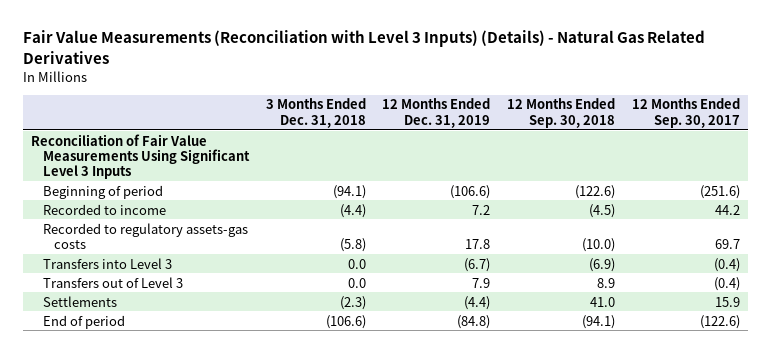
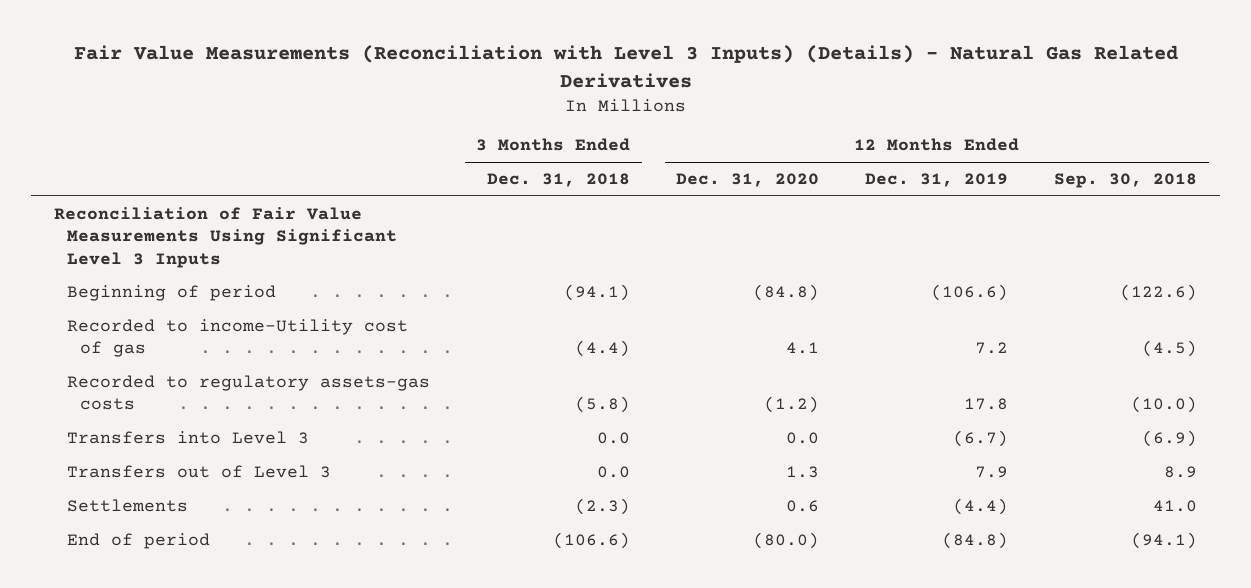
[631,98,740,128] 12 Months Ended Sep. 30, 2017 -> none
none -> [676,173,820,188] Dec. 31, 2020
[42,203,166,215] Recorded to income -> [67,318,409,358] Recorded to income-Utility cost of gas

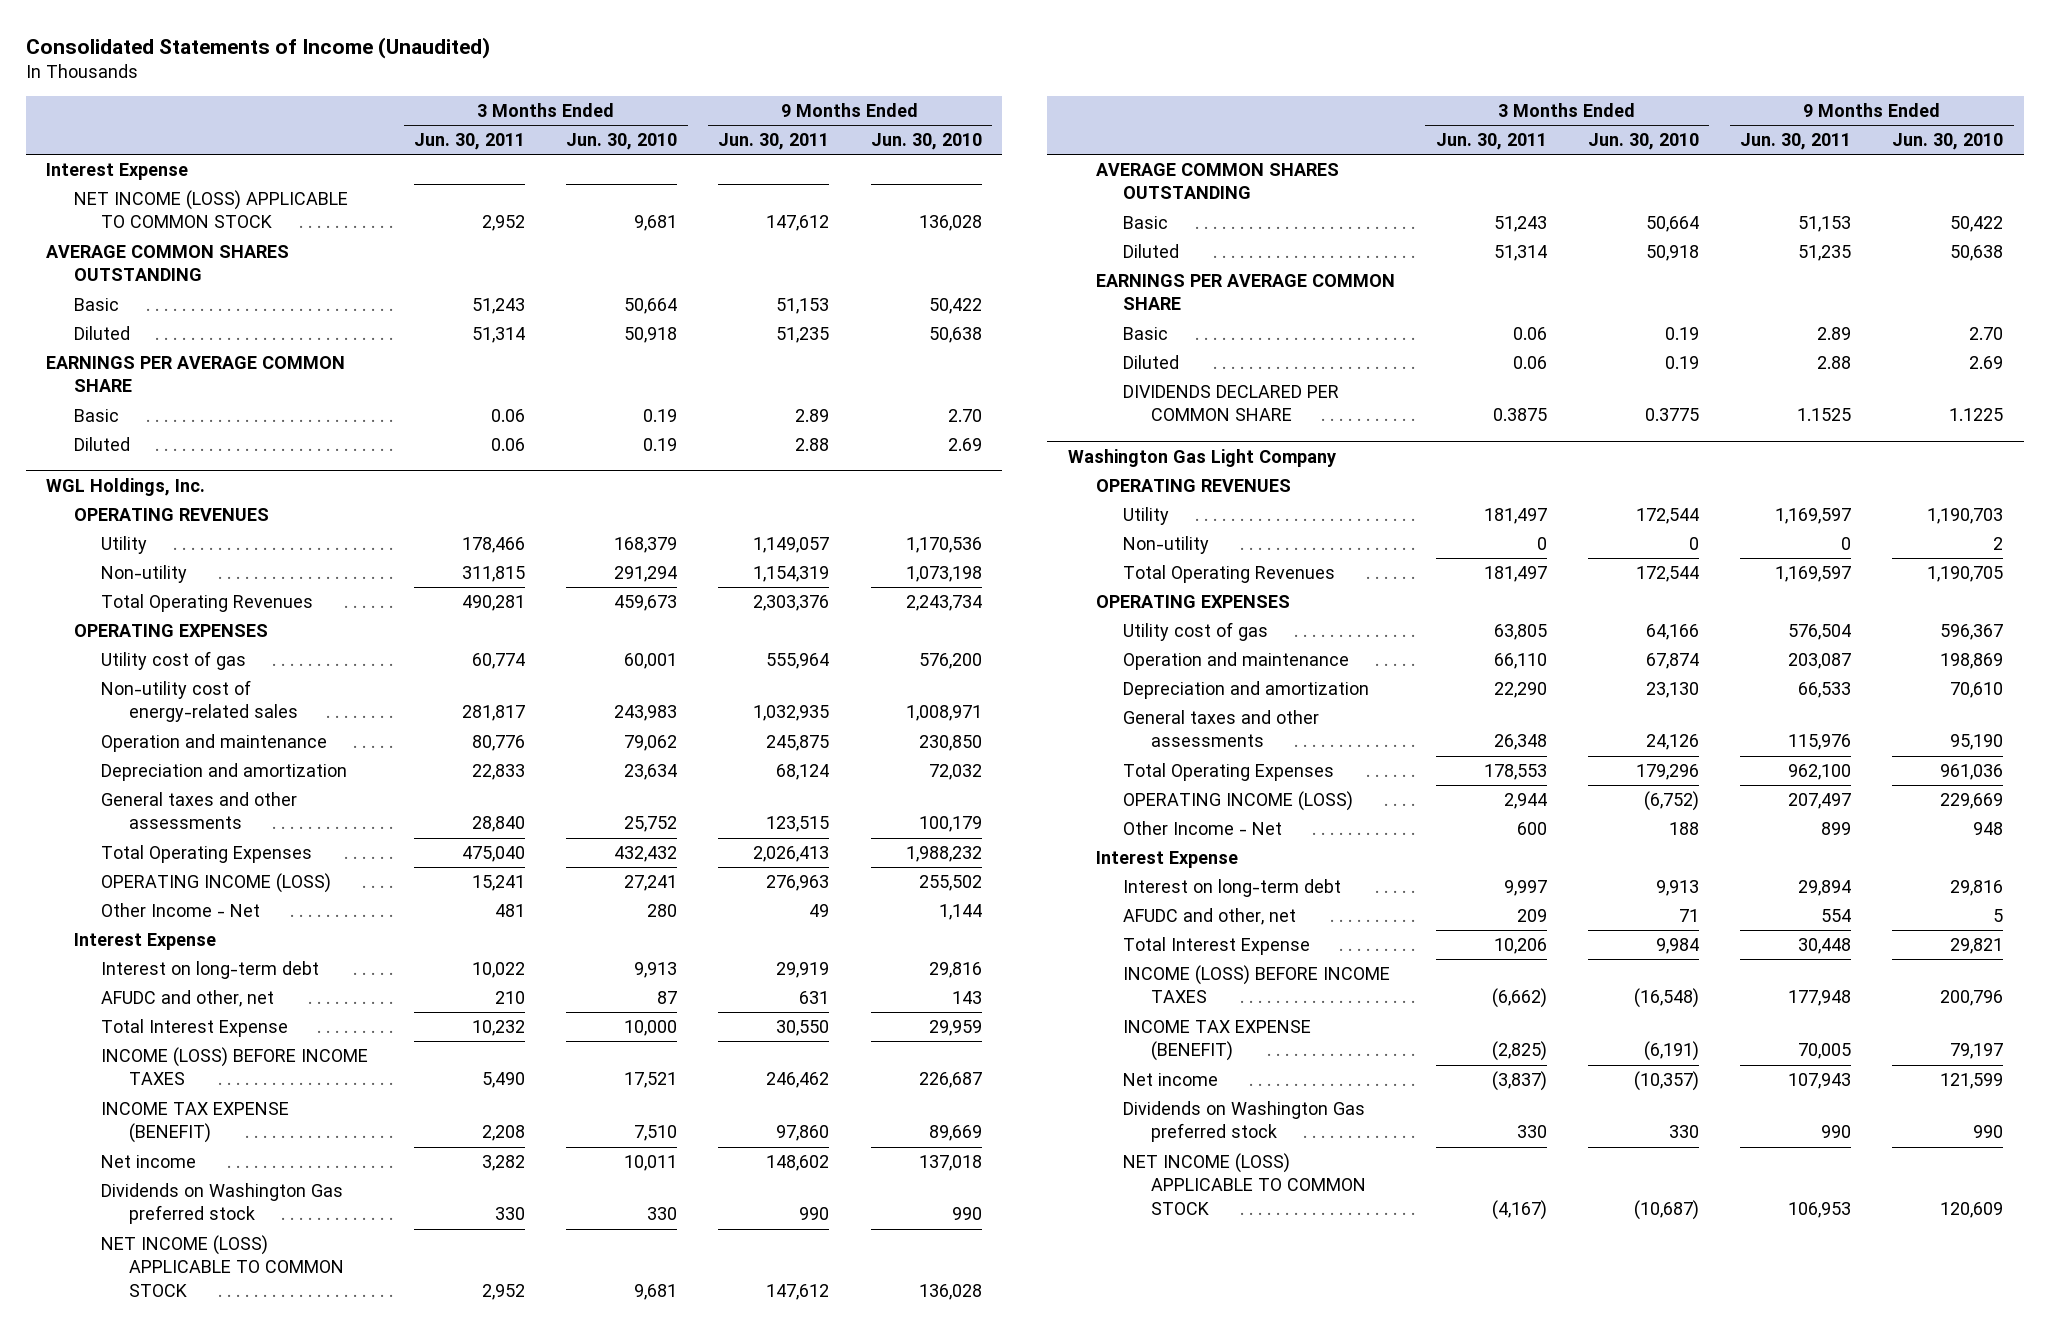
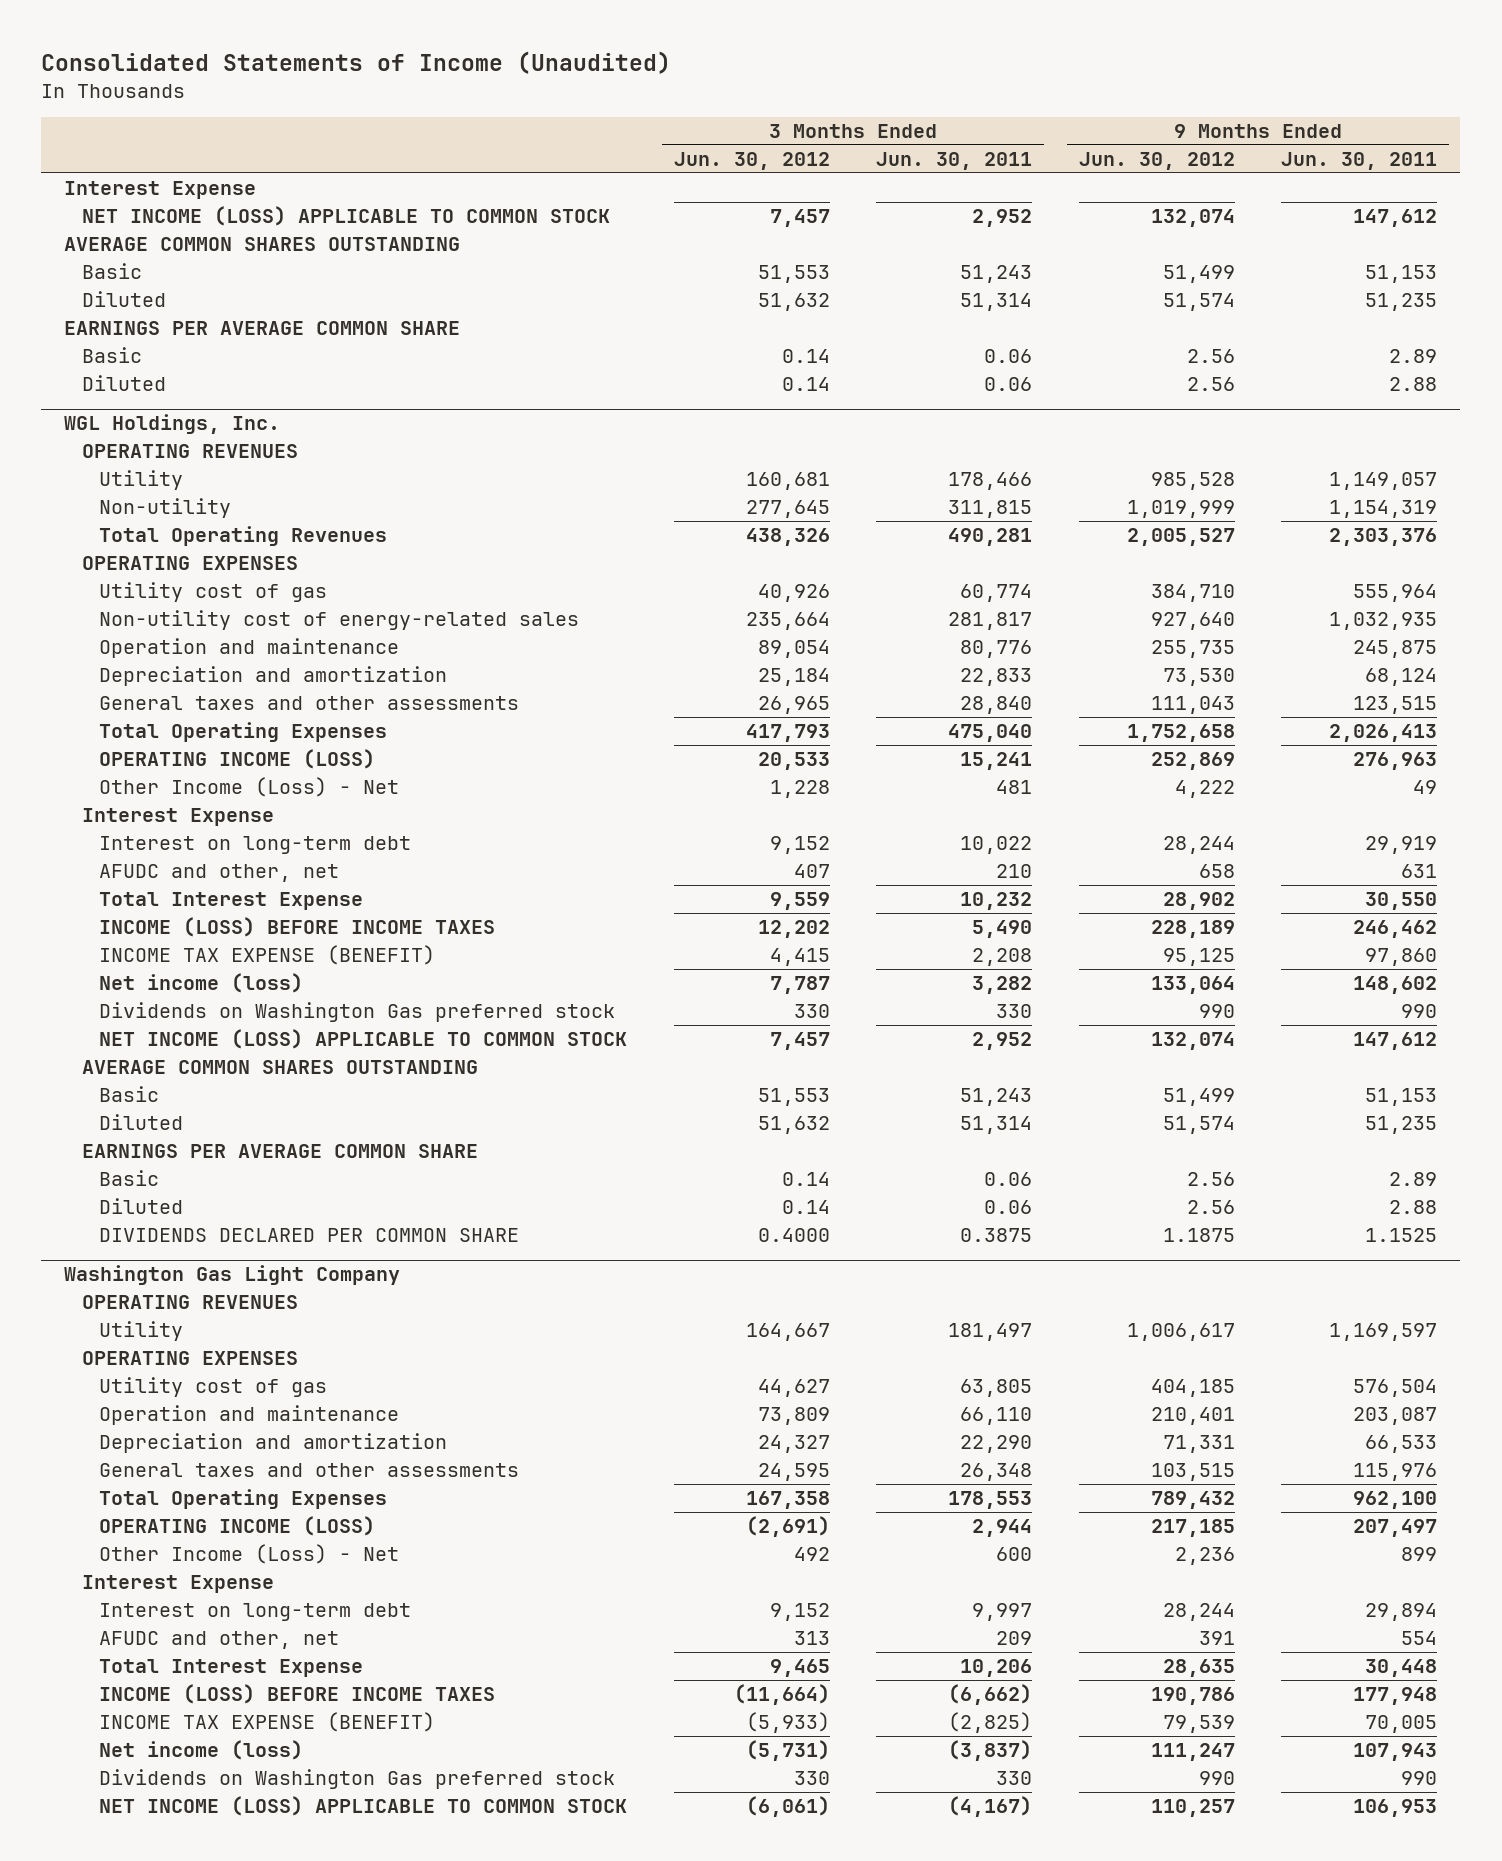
[566,133,678,151] Jun. 30, 2010 -> none
[870,133,982,151] Jun. 30, 2010 -> none
none -> [673,151,830,170] Jun. 30, 2012
none -> [1078,151,1235,170] Jun. 30, 2012
[101,902,261,917] Other Income - Net -> [99,776,400,797] Other Income (Loss) - Net
[101,1154,197,1168] Net income -> [99,972,304,993] Net income (loss)
[1123,535,1210,554] Non-utility -> none
[1123,564,1336,583] Total Operating Revenues -> none
[1123,820,1283,835] Other Income - Net -> [99,1543,400,1564] Other Income (Loss) - Net
[1123,1072,1219,1086] Net income -> [99,1739,304,1760] Net income (loss)

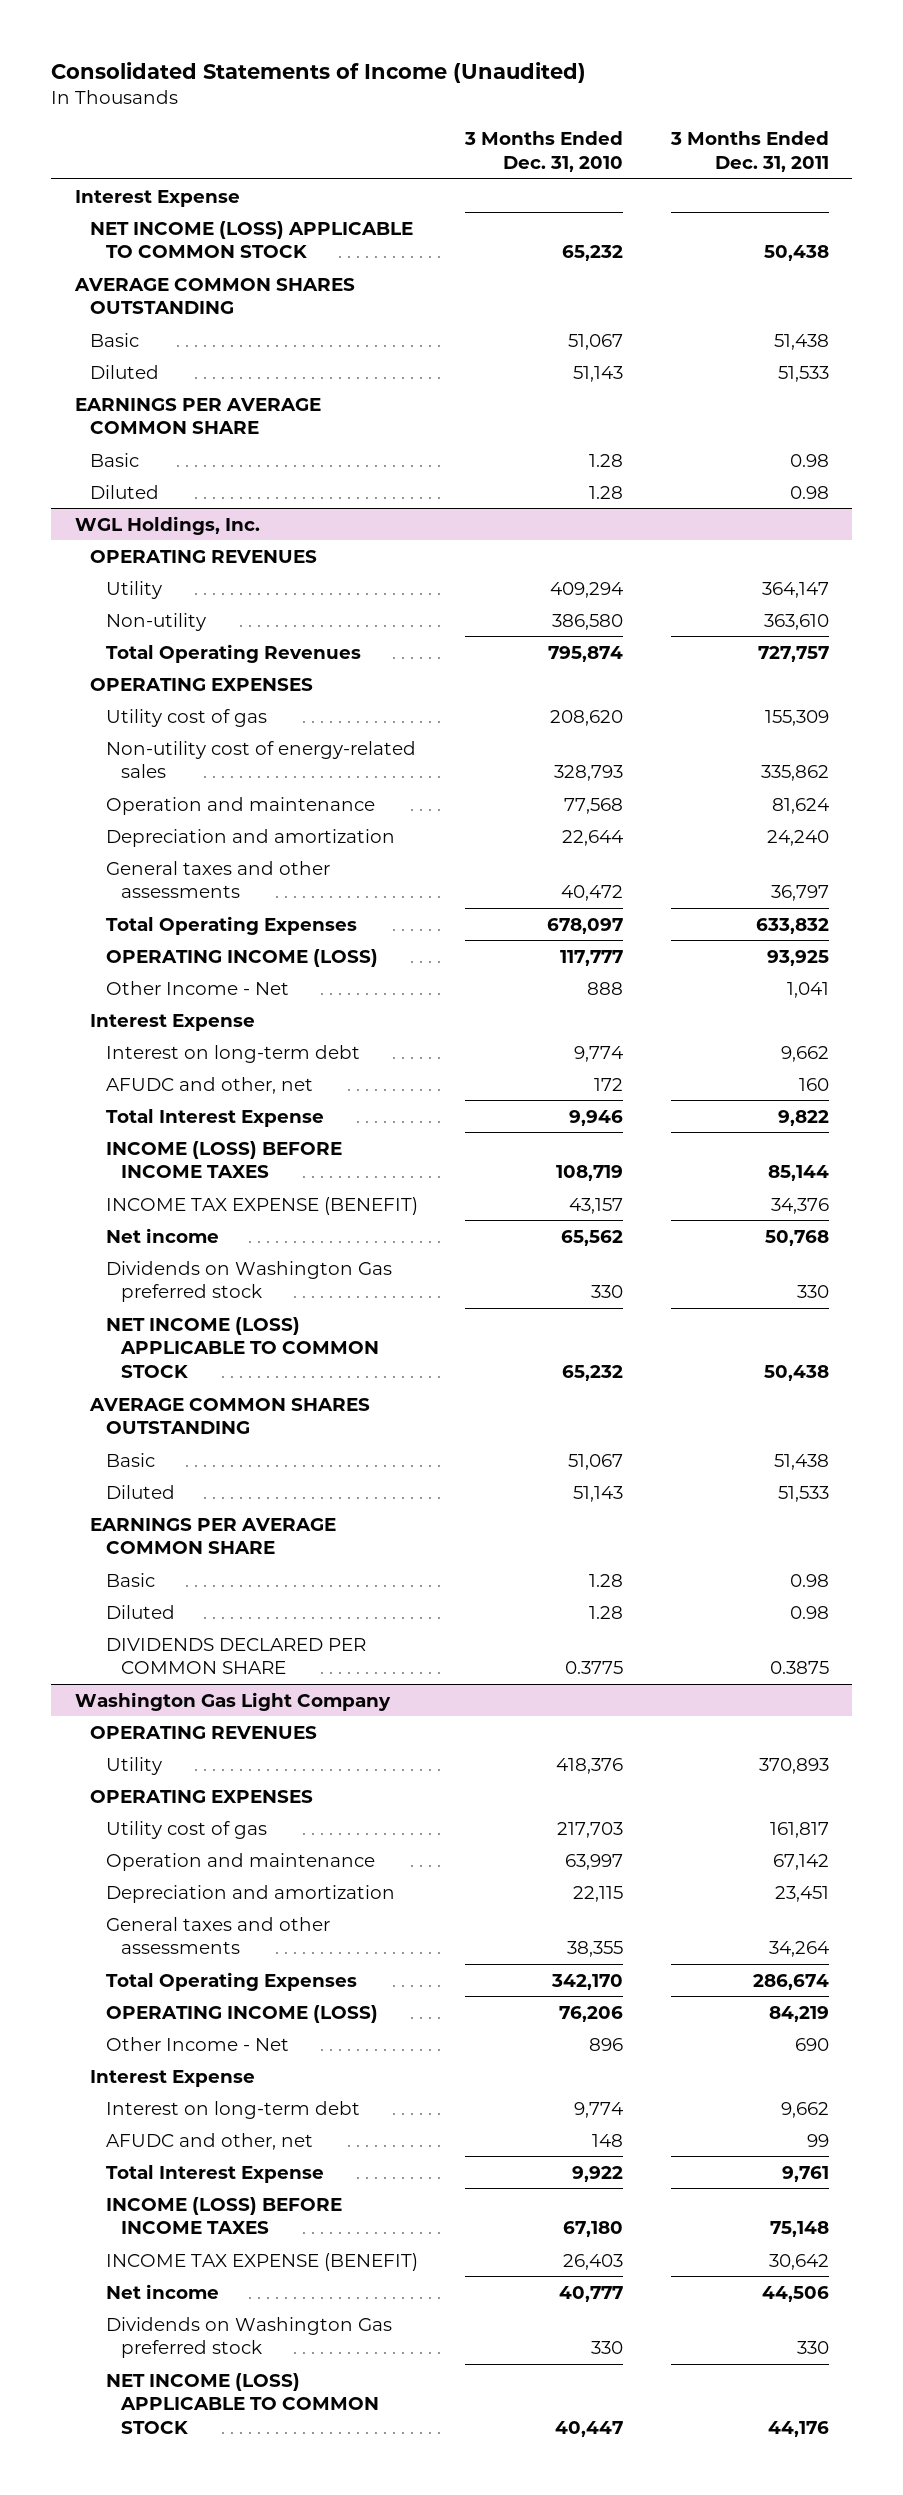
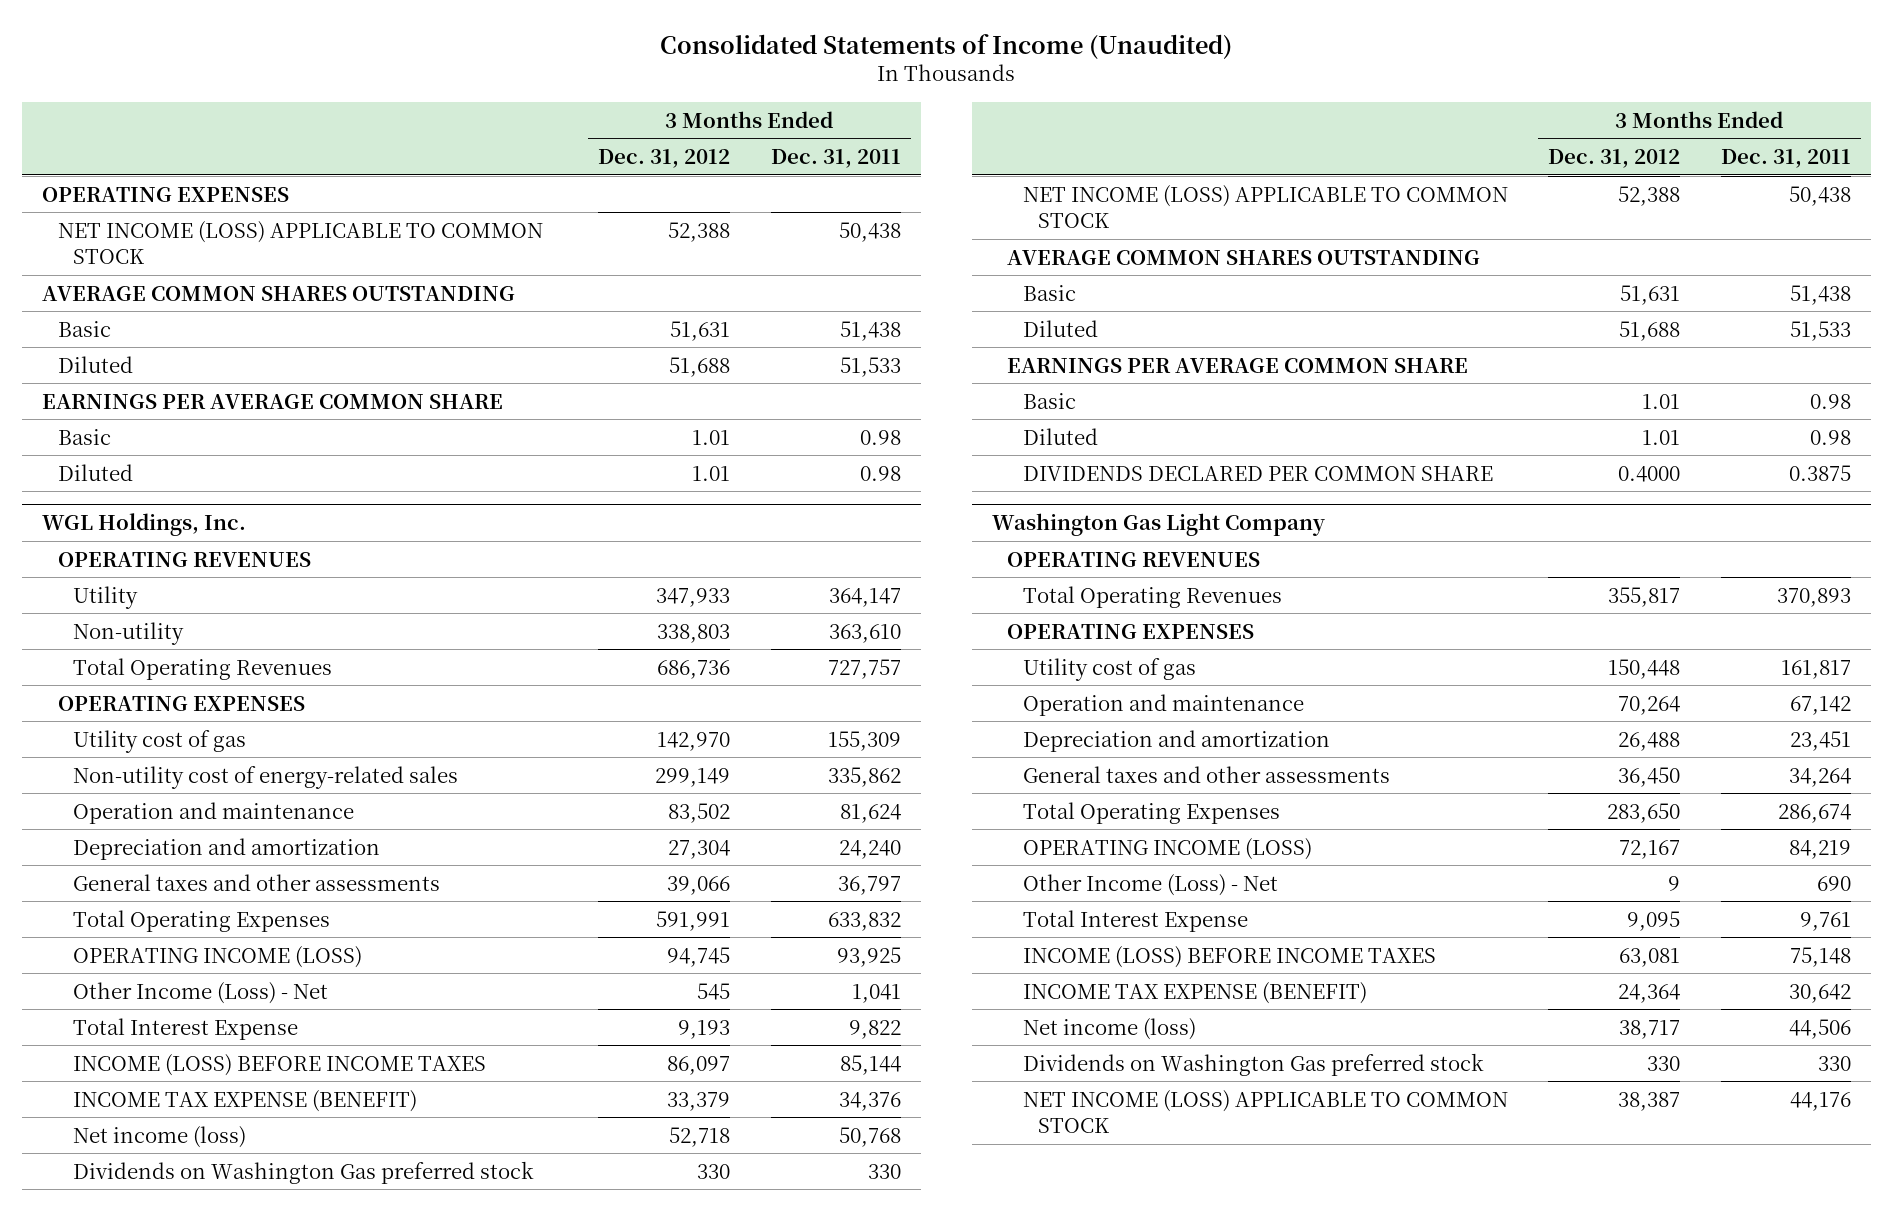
[464,131,624,173] 3 Months Ended Dec. 31, 2010 -> none
none -> [598,148,731,168] Dec. 31, 2012
[74,189,240,207] Interest Expense -> none
none -> [42,186,290,202] OPERATING EXPENSES
[90,1013,256,1031] Interest Expense -> none
[105,1044,360,1063] Interest on long-term debt -> none
[105,1076,313,1094] AFUDC and other, net -> none
[105,980,289,995] Other Income - Net -> [72,981,328,1004] Other Income (Loss) - Net
[105,1227,219,1243] Net income -> [72,1125,246,1148] Net income (loss)
[105,1756,162,1775] Utility -> [1022,585,1282,608] Total Operating Revenues
[90,2069,256,2087] Interest Expense -> none
[105,2100,360,2119] Interest on long-term debt -> none
[105,2132,313,2150] AFUDC and other, net -> none
[105,2036,289,2051] Other Income - Net -> [1022,873,1278,896] Other Income (Loss) - Net
[105,2283,219,2299] Net income -> [1022,1017,1196,1040] Net income (loss)

